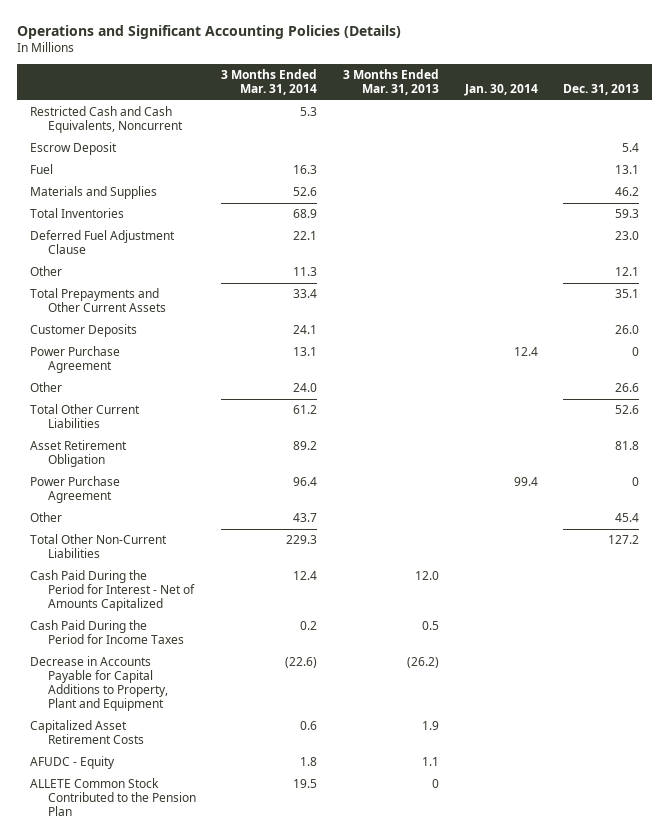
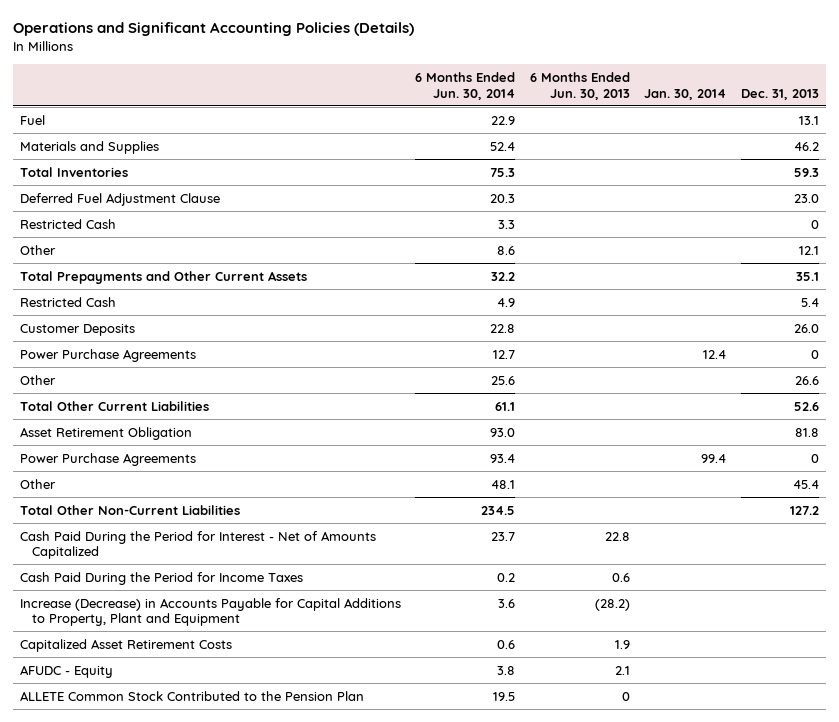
[221,69,318,96] 3 Months Ended Mar. 31, 2014 -> none
[342,69,439,96] 3 Months Ended Mar. 31, 2013 -> none
none -> [415,71,516,100] 6 Months Ended Jun. 30, 2014
none -> [529,71,630,100] 6 Months Ended Jun. 30, 2013
[29,106,183,134] Restricted Cash and Cash Equivalents, Noncurrent -> none
[29,142,117,156] Escrow Deposit -> none
none -> [19,218,116,229] Restricted Cash
none -> [19,296,116,307] Restricted Cash
[29,346,120,374] Power Purchase Agreement -> [19,348,196,362] Power Purchase Agreements
[29,476,120,504] Power Purchase Agreement -> [19,452,196,466] Power Purchase Agreements
[29,656,168,712] Decrease in Accounts Payable for Capital Additions to Property, Plant and Equipment -> [19,597,401,627] Increase (Decrease) in Accounts Payable for Capital Additions to Property, Plant and Equipment

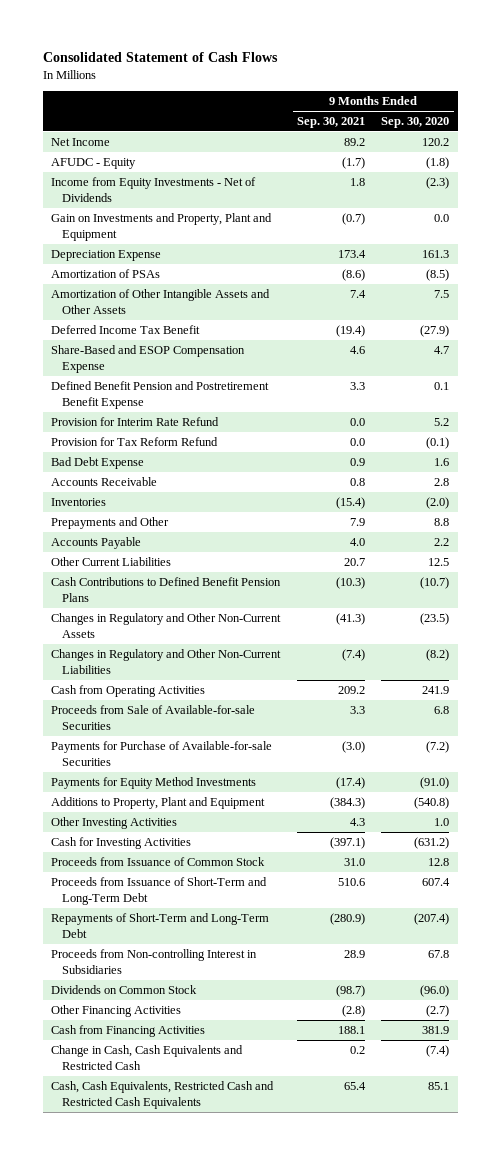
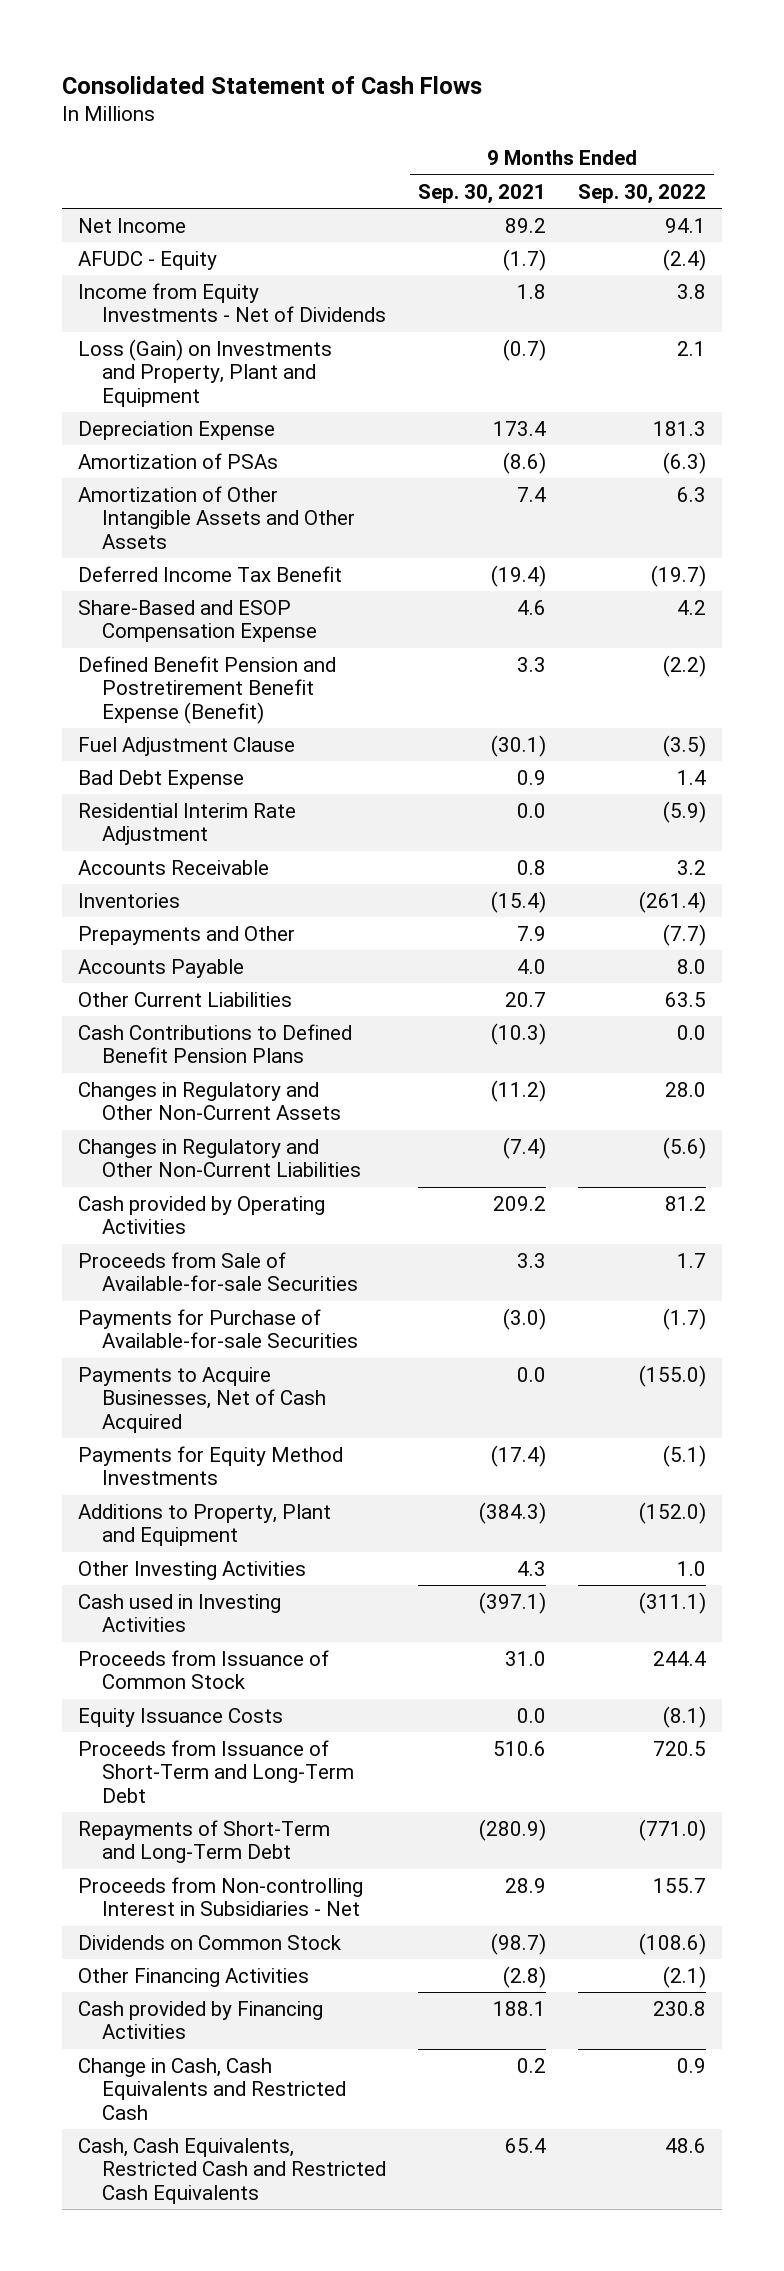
[381,116,450,128] Sep. 30, 2020 -> none
none -> [578,183,707,204] Sep. 30, 2022
[51,212,273,241] Gain on Investments and Property, Plant and Equipment -> [78,338,333,407] Loss (Gain) on Investments and Property, Plant and Equipment
[51,416,220,426] Provision for Interim Rate Refund -> none
[51,436,219,446] Provision for Tax Reform Refund -> none
[51,380,270,409] Defined Benefit Pension and Postretirement Benefit Expense -> [78,655,337,724] Defined Benefit Pension and Postretirement Benefit Expense (Benefit)
none -> [78,736,296,756] Fuel Adjustment Clause
none -> [78,802,297,846] Residential Interim Rate Adjustment
[335,612,365,625] (41.3) -> [490,1079,546,1102] (11.2)
[51,684,206,697] Cash from Operating Activities -> [78,1195,326,1235] Cash provided by Operating Activities
none -> [78,1366,326,1433] Payments to Acquire Businesses, Net of Cash Acquired
[51,836,192,849] Cash for Investing Activities -> [78,1593,282,1633] Cash used in Investing Activities
none -> [78,1707,284,1727] Equity Issuance Costs
[51,948,258,974] Proceeds from Non-controlling Interest in Subsidiaries -> [78,1876,364,1917] Proceeds from Non-controlling Interest in Subsidiaries - Net
[51,1024,206,1037] Cash from Financing Activities -> [78,2000,324,2040] Cash provided by Financing Activities

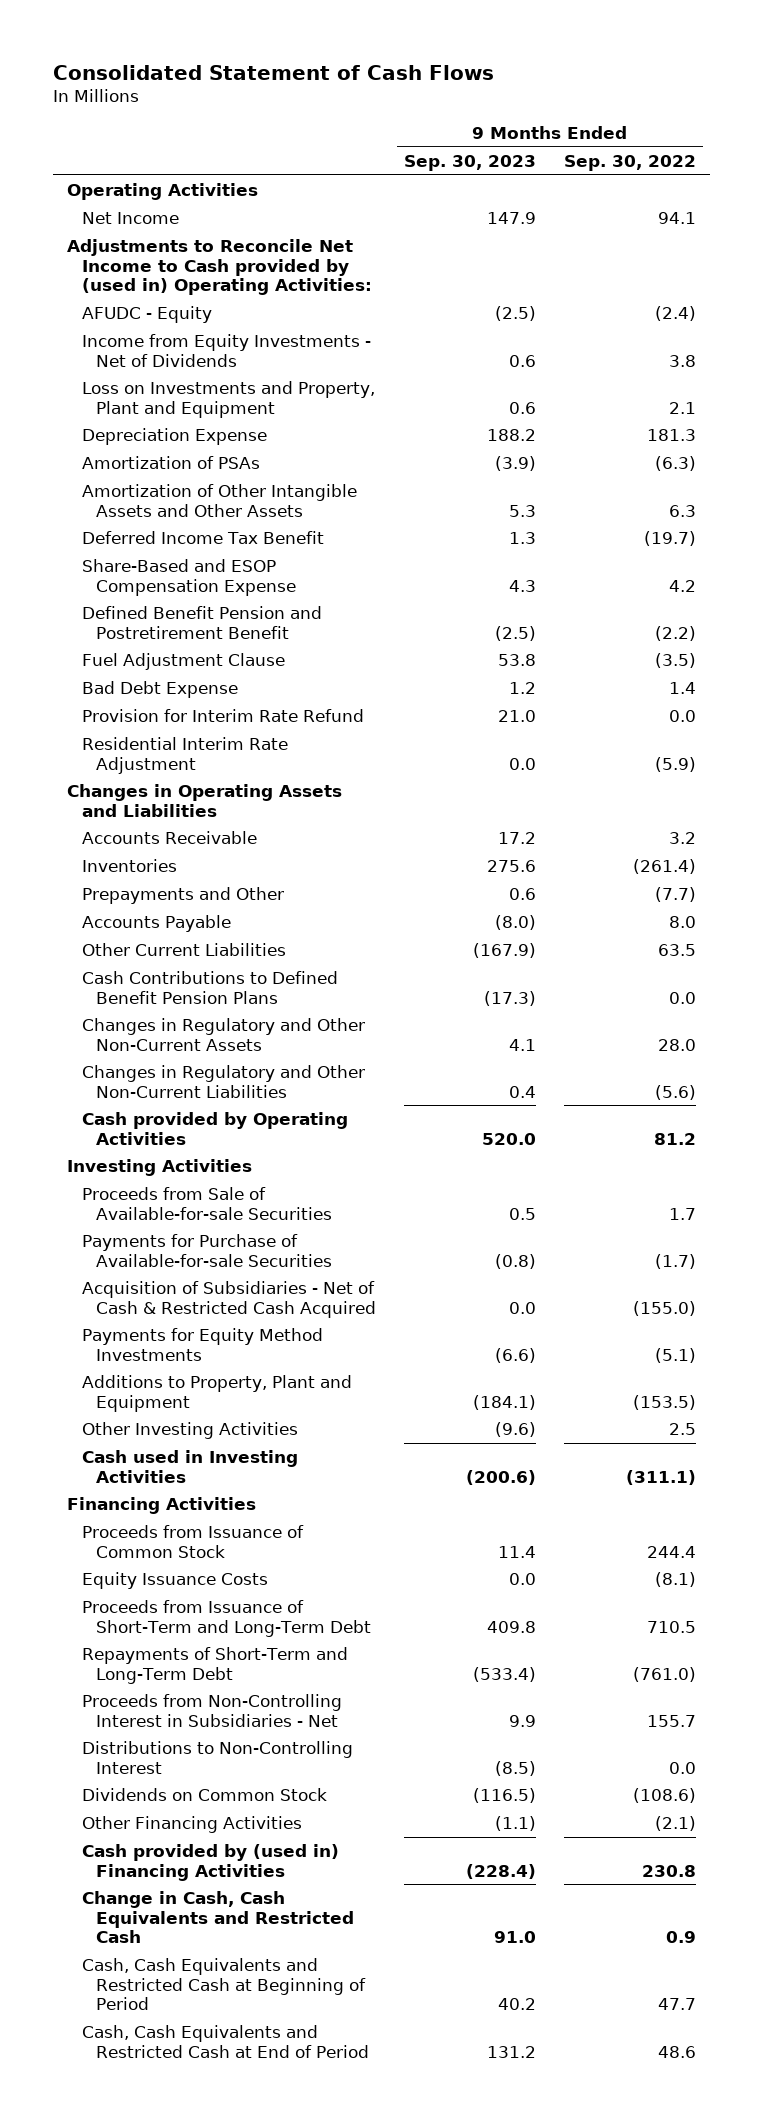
[417,183,546,204] Sep. 30, 2021 -> none
none -> [404,154,537,171] Sep. 30, 2023
none -> [67,182,259,200] Operating Activities
none -> [67,238,372,296] Adjustments to Reconcile Net Income to Cash provided by (used in) Operating Activities:
[78,338,333,407] Loss (Gain) on Investments and Property, Plant and Equipment -> [81,380,375,418] Loss on Investments and Property, Plant and Equipment
[78,655,337,724] Defined Benefit Pension and Postretirement Benefit Expense (Benefit) -> [81,605,322,639] Defined Benefit Pension and Postretirement Benefit
none -> [81,708,364,722] Provision for Interim Rate Refund
none -> [67,783,343,817] Changes in Operating Assets and Liabilities
none -> [67,1158,253,1176] Investing Activities
[78,1366,326,1433] Payments to Acquire Businesses, Net of Cash Acquired -> [81,1280,377,1318] Acquisition of Subsidiaries - Net of Cash & Restricted Cash Acquired
[639,1501,707,1524] (152.0) -> [633,1394,697,1410] (153.5)
[677,1560,707,1576] 1.0 -> [669,1422,697,1435] 2.5
none -> [67,1496,257,1514] Financing Activities
[653,1740,707,1756] 720.5 -> [647,1620,697,1633] 710.5
[639,1818,707,1841] (771.0) -> [633,1666,697,1682] (761.0)
[78,1876,364,1917] Proceeds from Non-controlling Interest in Subsidiaries - Net -> [81,1693,342,1727] Proceeds from Non-Controlling Interest in Subsidiaries - Net
none -> [81,1740,353,1774] Distributions to Non-Controlling Interest
[78,2000,324,2040] Cash provided by Financing Activities -> [81,1843,339,1881] Cash provided by (used in) Financing Activities
[78,2137,386,2204] Cash, Cash Equivalents, Restricted Cash and Restricted Cash Equivalents -> [81,1957,367,2011] Cash, Cash Equivalents and Restricted Cash at Beginning of Period
[665,2137,707,2153] 48.6 -> [658,1998,697,2011] 47.7
none -> [81,2024,370,2058] Cash, Cash Equivalents and Restricted Cash at End of Period

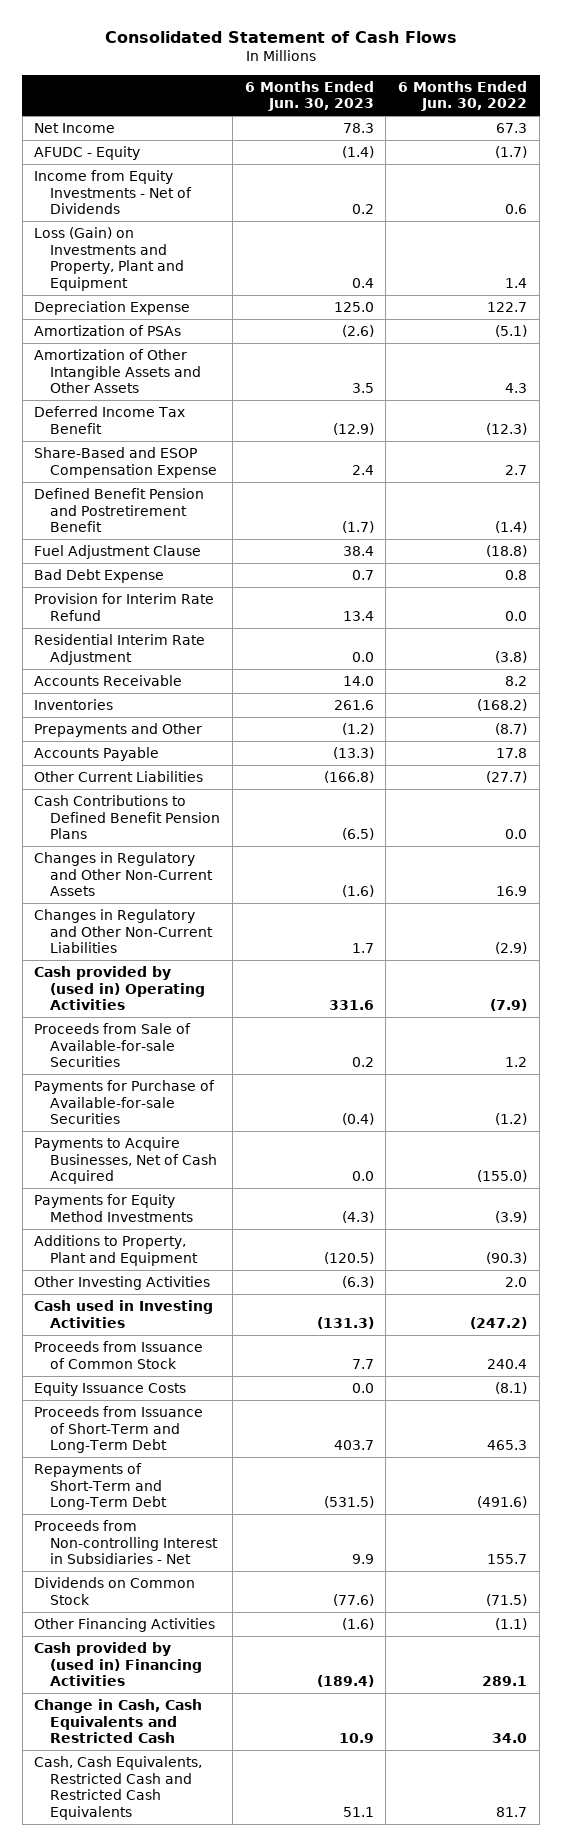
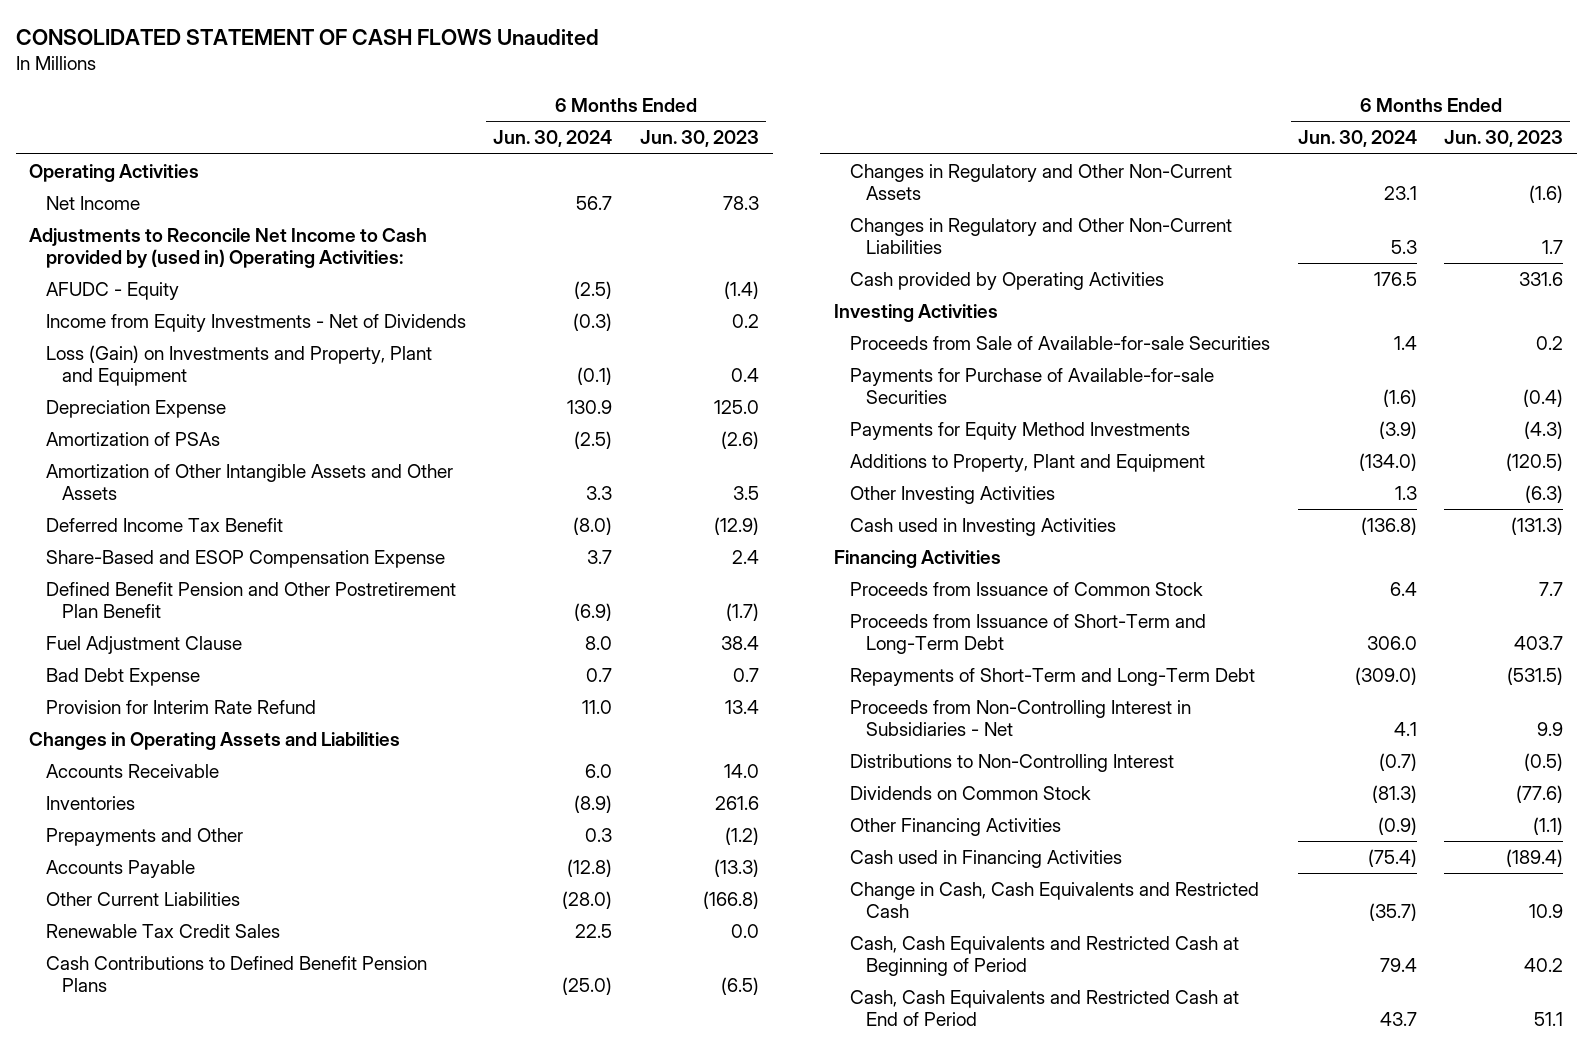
[104,30,457,43] Consolidated Statement of Cash Flows -> [15,28,599,45] CONSOLIDATED STATEMENT OF CASH FLOWS Unaudited
[398,80,528,112] 6 Months Ended Jun. 30, 2022 -> none
none -> [493,130,613,148] Jun. 30, 2024
none -> [29,164,200,183] Operating Activities
none -> [29,228,428,268] Adjustments to Reconcile Net Income to Cash provided by (used in) Operating Activities:
[34,488,205,533] Defined Benefit Pension and Postretirement Benefit -> [45,582,456,618] Defined Benefit Pension and Other Postretirement Plan Benefit
[34,634,206,665] Residential Interim Rate Adjustment -> none
none -> [29,732,401,751] Changes in Operating Assets and Liabilities
none -> [45,924,280,939] Renewable Tax Credit Sales
[34,966,205,1011] Cash provided by (used in) Operating Activities -> [849,272,1164,291] Cash provided by Operating Activities
none -> [833,304,998,323] Investing Activities
[34,1137,217,1185] Payments to Acquire Businesses, Net of Cash Acquired -> none
none -> [833,550,1001,569] Financing Activities
[34,1382,187,1397] Equity Issuance Costs -> none
[34,1520,218,1565] Proceeds from Non-controlling Interest in Subsidiaries - Net -> [849,700,1191,736] Proceeds from Non-Controlling Interest in Subsidiaries - Net
none -> [849,754,1174,773] Distributions to Non-Controlling Interest
[341,1618,374,1631] (1.6) -> [1533,817,1564,836] (1.1)
[34,1642,202,1687] Cash provided by (used in) Financing Activities -> [849,850,1122,869] Cash used in Financing Activities
[34,1756,203,1820] Cash, Cash Equivalents, Restricted Cash and Restricted Cash Equivalents -> [849,936,1239,976] Cash, Cash Equivalents and Restricted Cash at Beginning of Period
[342,1806,374,1817] 51.1 -> [1524,957,1564,972] 40.2
none -> [849,990,1239,1026] Cash, Cash Equivalents and Restricted Cash at End of Period

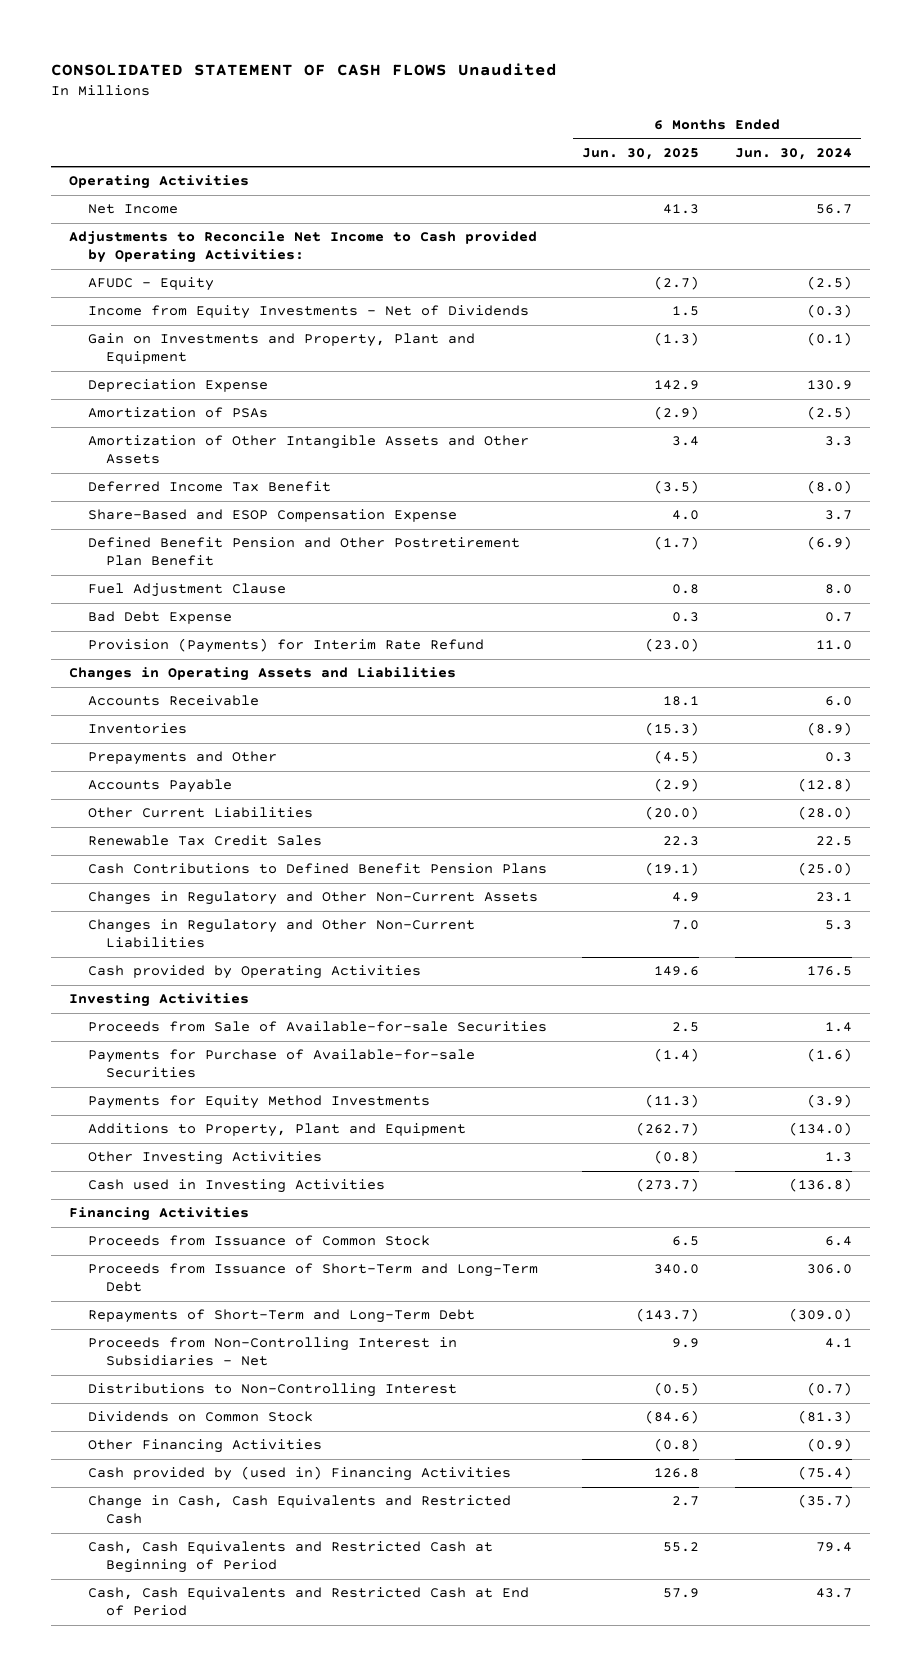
[640,130,760,148] Jun. 30, 2023 -> none
none -> [582,147,700,160] Jun. 30, 2025
[29,228,428,268] Adjustments to Reconcile Net Income to Cash provided by (used in) Operating Activities: -> [69,231,538,264] Adjustments to Reconcile Net Income to Cash provided by Operating Activities:
[45,345,432,386] Loss (Gain) on Investments and Property, Plant and Equipment -> [87,333,475,365] Gain on Investments and Property, Plant and Equipment
[45,700,316,715] Provision for Interim Rate Refund -> [87,638,484,654] Provision (Payments) for Interim Rate Refund
[849,850,1122,869] Cash used in Financing Activities -> [87,1466,511,1482] Cash provided by (used in) Financing Activities

